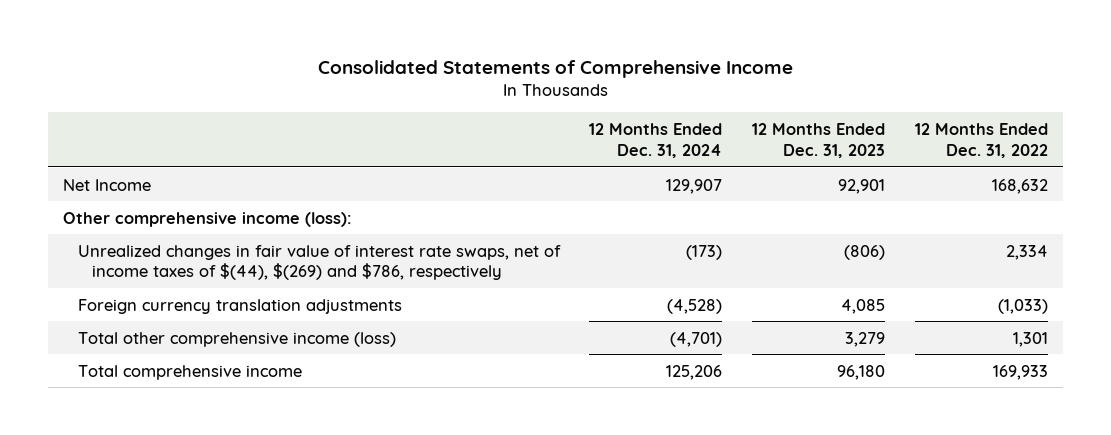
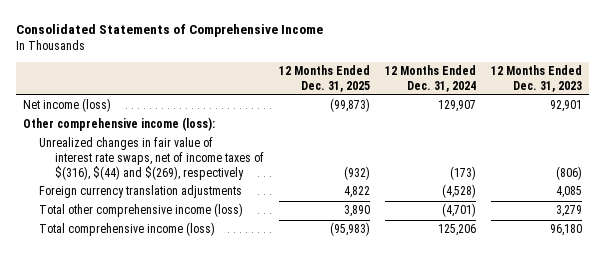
[914,122,1048,158] 12 Months Ended Dec. 31, 2022 -> none
none -> [278,65,370,92] 12 Months Ended Dec. 31, 2025
[63,178,152,191] Net Income -> [23,98,112,113] Net income (loss)
[77,244,561,281] Unrealized changes in fair value of interest rate swaps, net of income taxes of $(44), $(269) and $786, respectively -> [39,137,265,180] Unrealized changes in fair value of interest rate swaps, net of income taxes of $(316), $(44) and $(269), respectively
[77,364,302,380] Total comprehensive income -> [39,222,216,237] Total comprehensive income (loss)

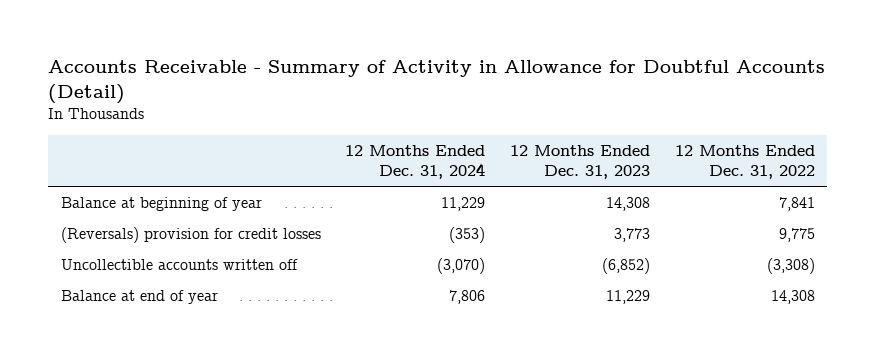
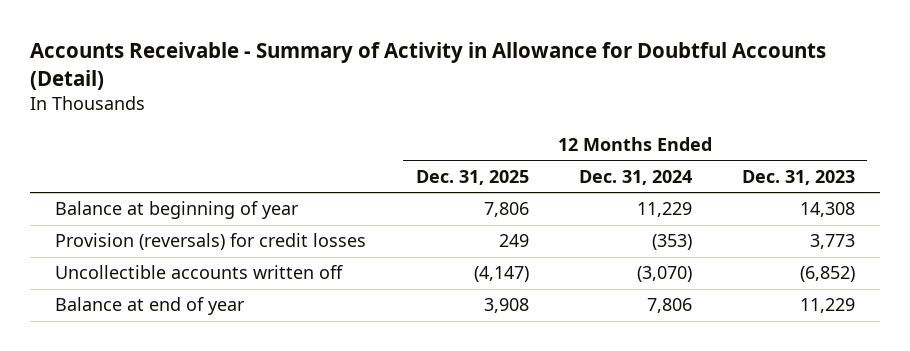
[674,144,815,180] 12 Months Ended Dec. 31, 2022 -> none
none -> [415,169,529,185] Dec. 31, 2025
[60,226,321,243] (Reversals) provision for credit losses -> [55,233,367,251] Provision (reversals) for credit losses

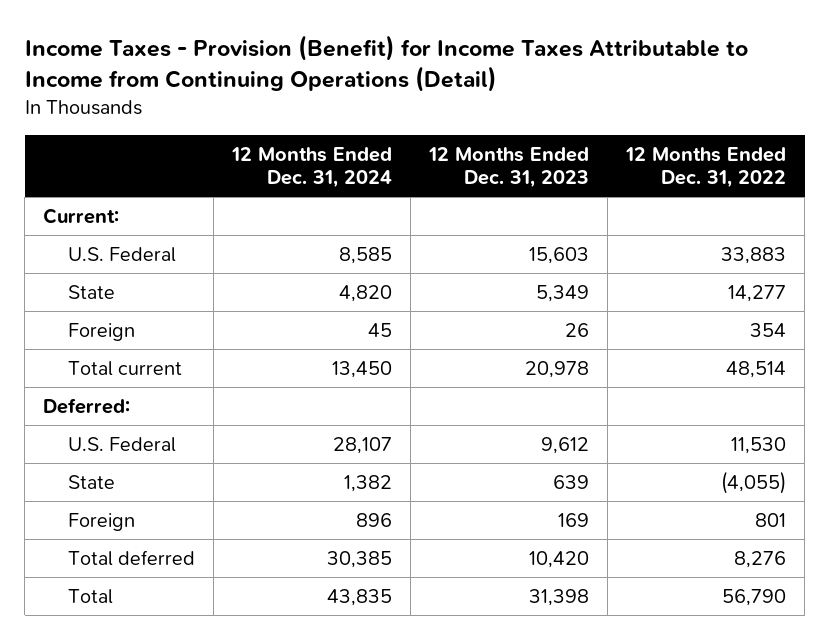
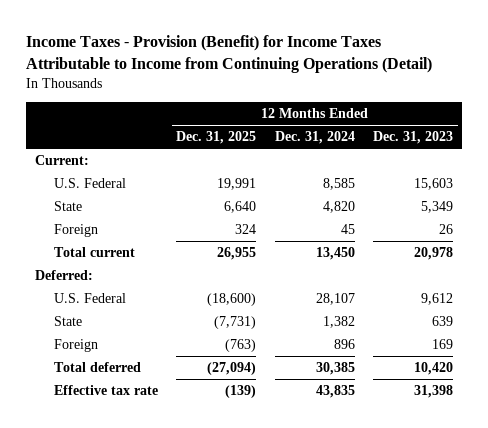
[625,146,787,189] 12 Months Ended Dec. 31, 2022 -> none
none -> [176,131,257,145] Dec. 31, 2025
[68,588,114,604] Total -> [53,385,158,396] Effective tax rate

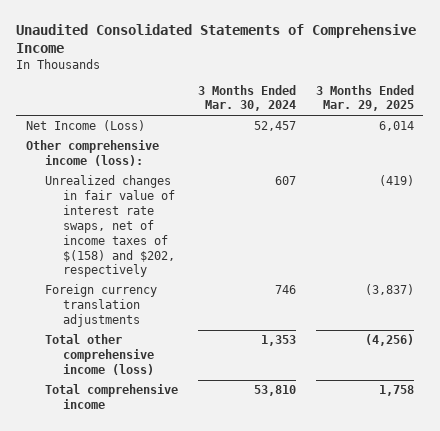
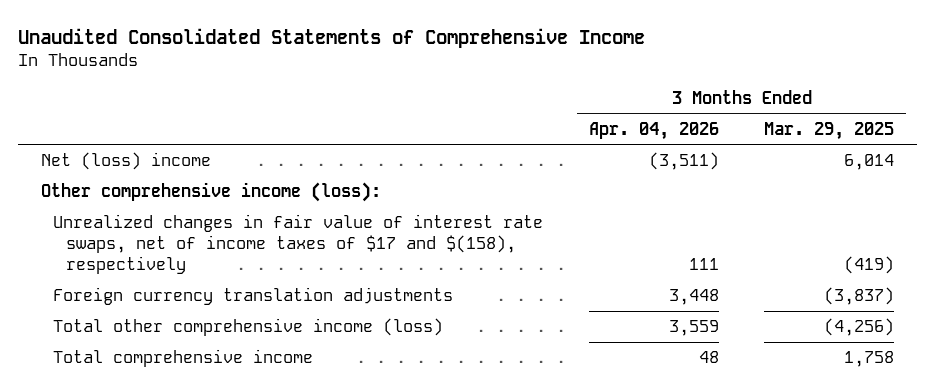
[197,84,296,112] 3 Months Ended Mar. 30, 2024 -> none
none -> [588,121,719,140] Apr. 04, 2026
[26,120,146,132] Net Income (Loss) -> [40,152,211,171] Net (loss) income
[44,175,176,278] Unrealized changes in fair value of interest rate swaps, net of income taxes of $(158) and $202, respectively -> [53,214,544,275] Unrealized changes in fair value of interest rate swaps, net of income taxes of $17 and $(158), respectively

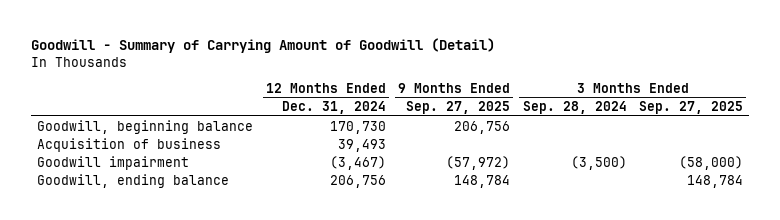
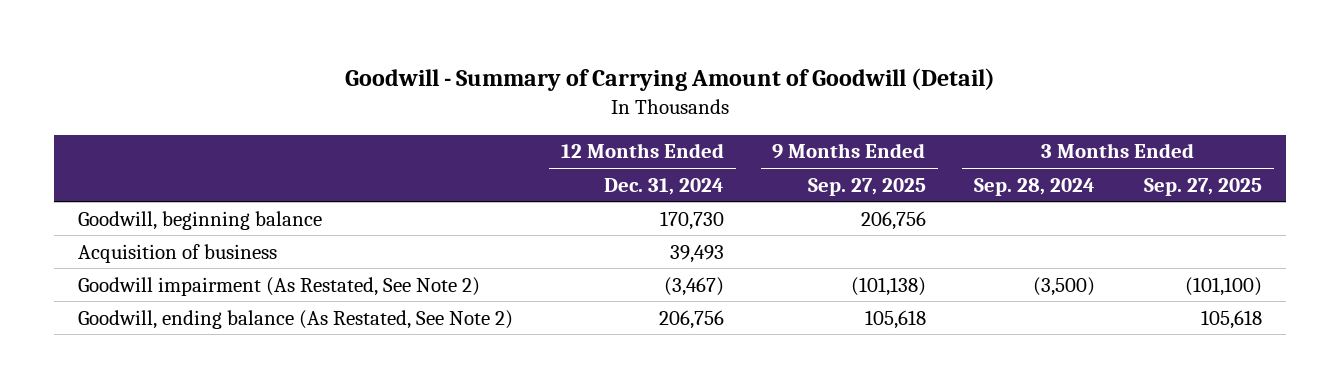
[37,155,190,170] Goodwill impairment -> [77,276,480,296] Goodwill impairment (As Restated, See Note 2)
[446,155,511,170] (57,972) -> [850,276,926,296] (101,138)
[679,155,744,170] (58,000) -> [1184,276,1262,296] (101,100)
[37,173,230,188] Goodwill, ending balance -> [77,309,513,329] Goodwill, ending balance (As Restated, See Note 2)
[454,174,511,188] 148,784 -> [864,309,926,329] 105,618
[687,174,744,188] 148,784 -> [1200,309,1262,329] 105,618

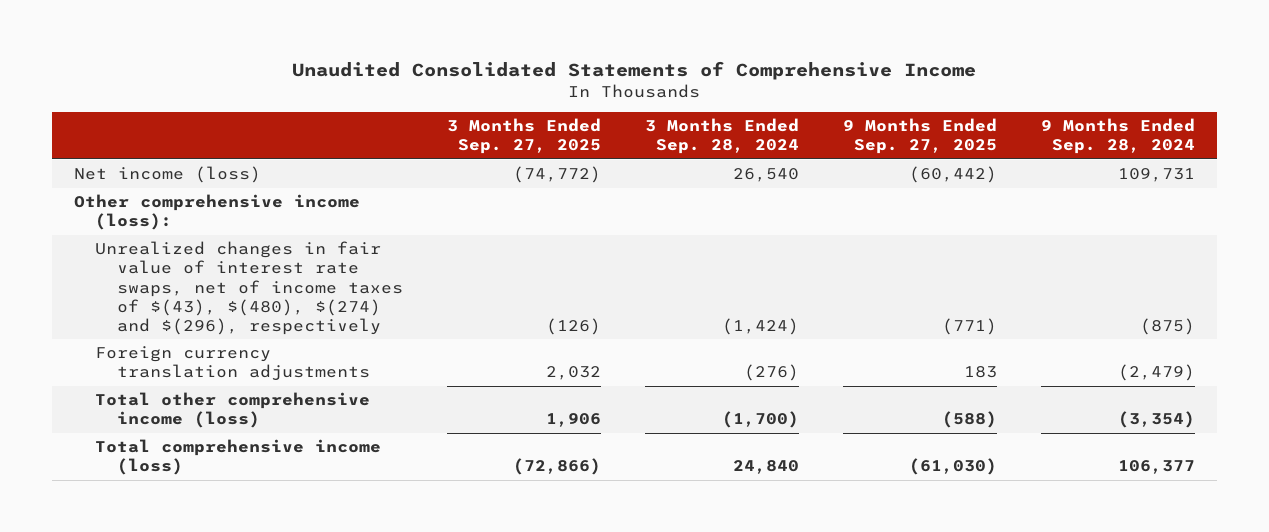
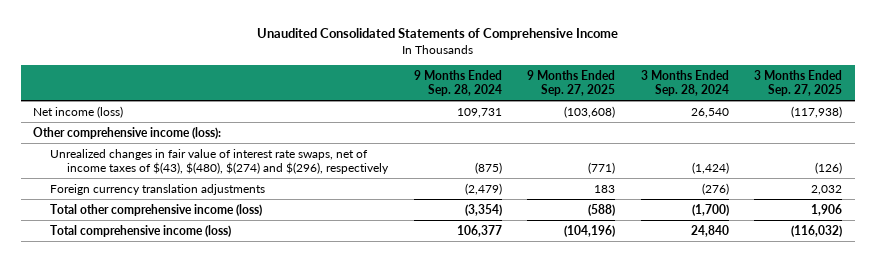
[512,166,601,184] (74,772) -> [791,105,843,118] (117,938)
[908,166,997,184] (60,442) -> [564,105,616,118] (103,608)
[512,458,601,476] (72,866) -> [791,224,843,237] (116,032)
[908,458,997,476] (61,030) -> [564,224,616,237] (104,196)

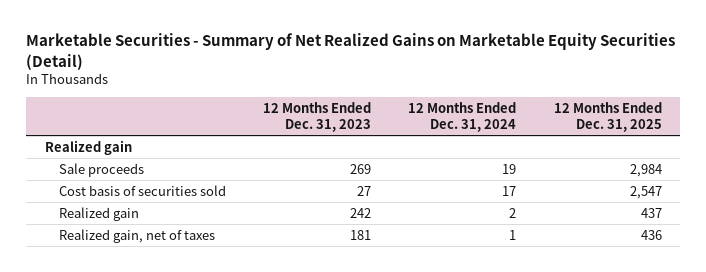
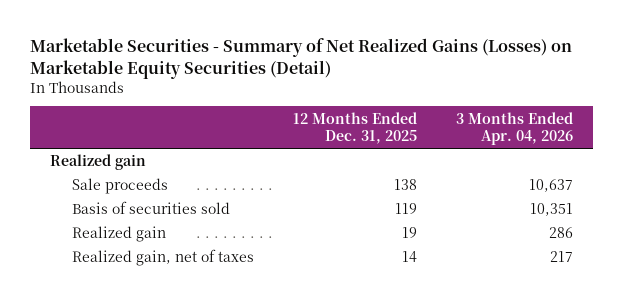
[26,33,676,70] Marketable Securities - Summary of Net Realized Gains on Marketable Equity Securities (Detail) -> [30,37,573,79] Marketable Securities - Summary of Net Realized Gains (Losses) on Marketable Equity Securities (Detail)
[263,102,372,133] 12 Months Ended Dec. 31, 2023 -> none
[408,102,517,133] 12 Months Ended Dec. 31, 2024 -> none
none -> [456,111,574,146] 3 Months Ended Apr. 04, 2026
[629,163,662,177] 2,984 -> [393,179,417,191] 138
[58,184,226,196] Cost basis of securities sold -> [71,201,230,215] Basis of securities sold
[629,185,662,199] 2,547 -> [394,203,417,215] 119
[640,207,662,218] 437 -> [401,227,417,239] 19
[640,229,662,240] 436 -> [401,251,417,263] 14

